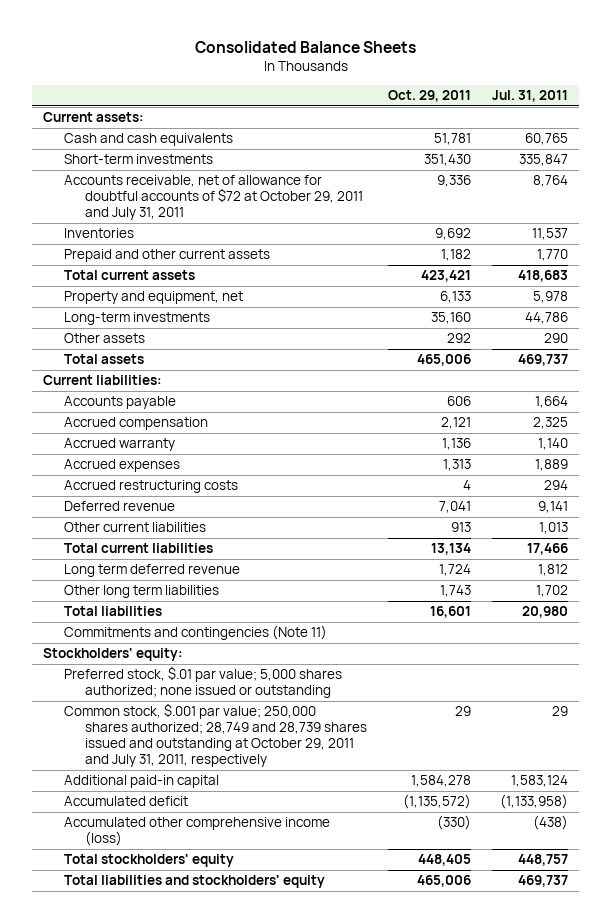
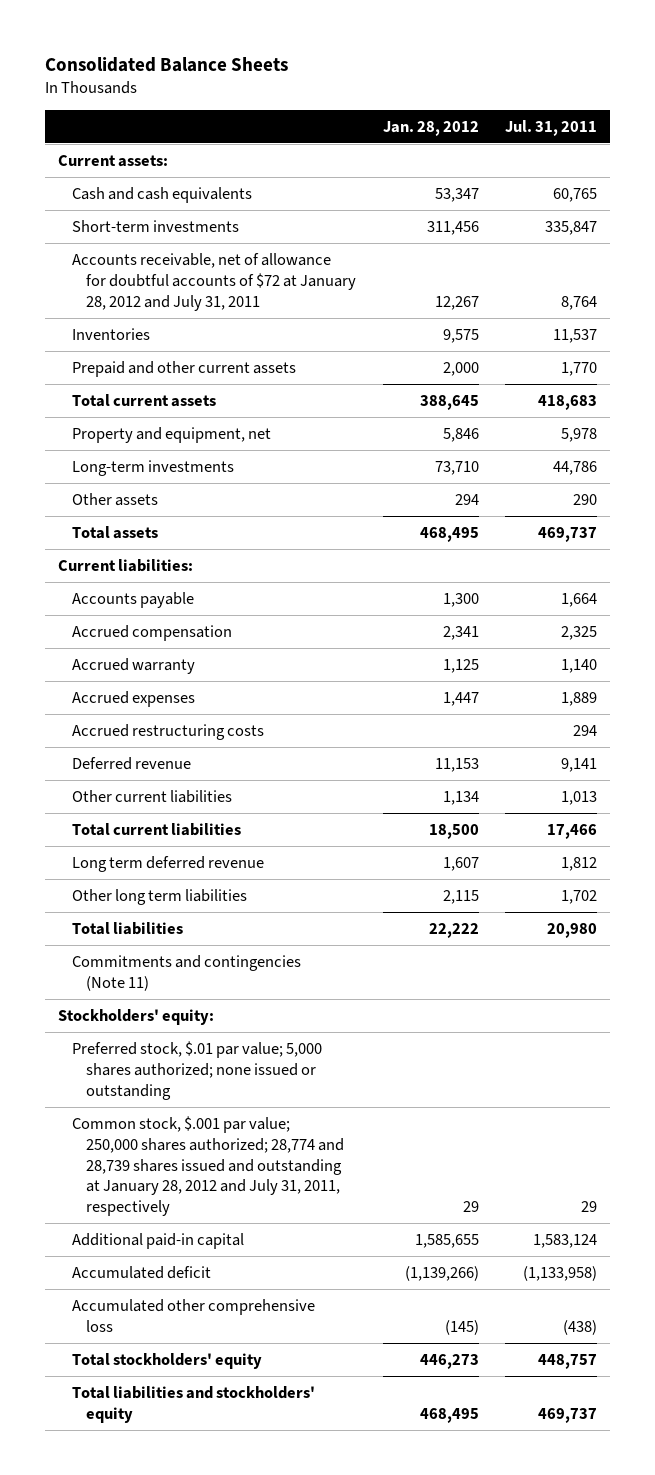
[388,89,472,102] Oct. 29, 2011 -> none
none -> [382,120,479,136] Jan. 28, 2012
[63,175,364,221] Accounts receivable, net of allowance for doubtful accounts of $72 at October 29, 2011 and July 31, 2011 -> [72,252,357,311] Accounts receivable, net of allowance for doubtful accounts of $72 at January 28, 2012 and July 31, 2011
[63,703,368,768] Common stock, $.001 par value; 250,000 shares authorized; 28,749 and 28,739 shares issued and outstanding at October 29, 2011 and July 31, 2011, respectively -> [72,1115,345,1217] Common stock, $.001 par value; 250,000 shares authorized; 28,774 and 28,739 shares issued and outstanding at January 28, 2012 and July 31, 2011, respectively
[63,817,330,847] Accumulated other comprehensive income (loss) -> [72,1298,316,1332] Accumulated other comprehensive loss

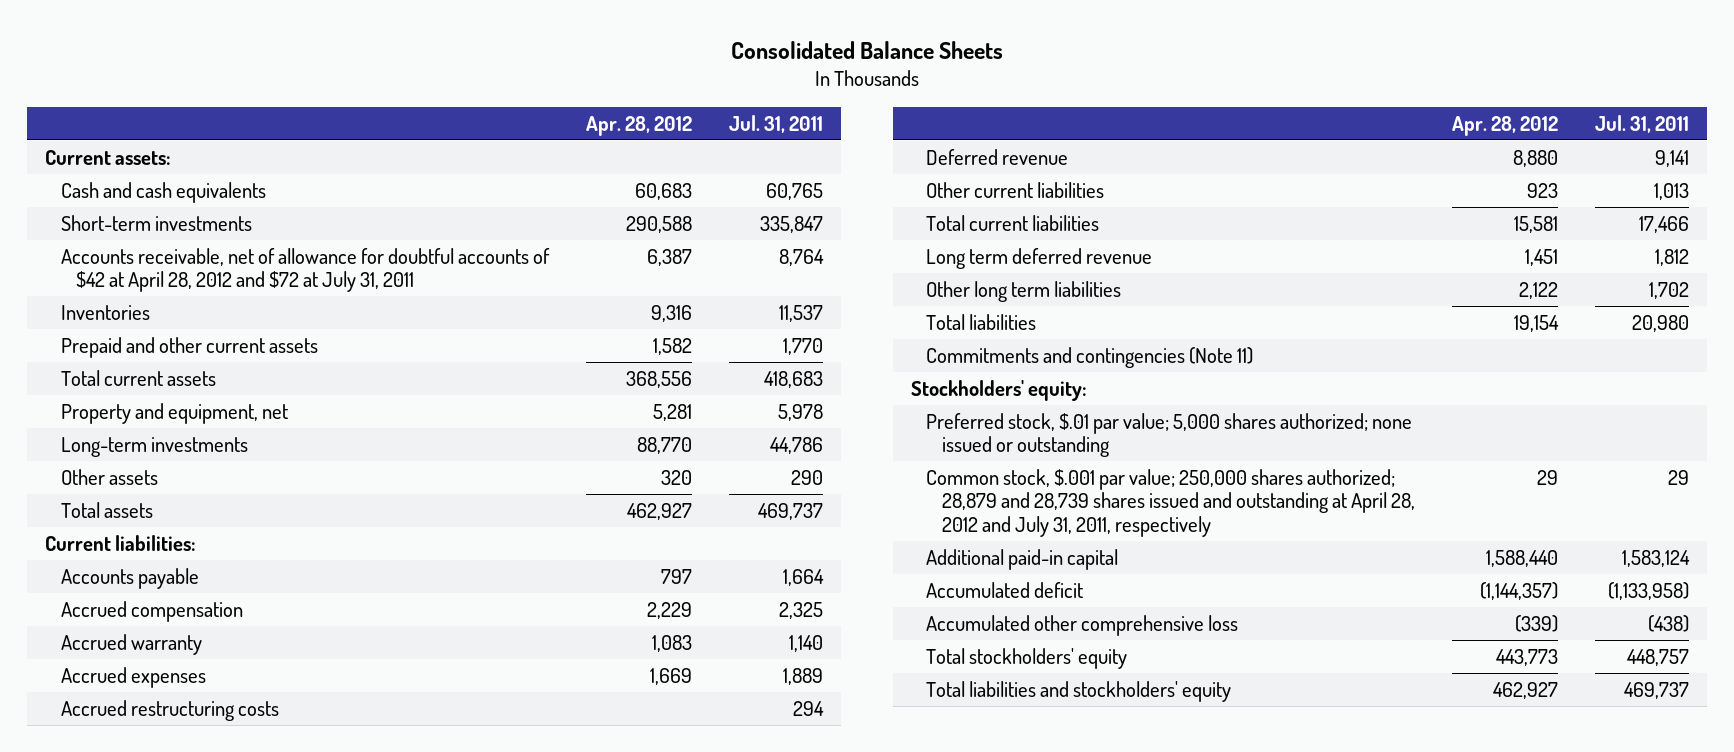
[382,120,479,136] Jan. 28, 2012 -> none
none -> [585,115,692,136] Apr. 28, 2012
[72,252,357,311] Accounts receivable, net of allowance for doubtful accounts of $72 at January 28, 2012 and July 31, 2011 -> [60,247,550,293] Accounts receivable, net of allowance for doubtful accounts of $42 at April 28, 2012 and $72 at July 31, 2011
[72,1115,345,1217] Common stock, $.001 par value; 250,000 shares authorized; 28,774 and 28,739 shares issued and outstanding at January 28, 2012 and July 31, 2011, respectively -> [926,468,1415,538] Common stock, $.001 par value; 250,000 shares authorized; 28,879 and 28,739 shares issued and outstanding at April 28, 2012 and July 31, 2011, respectively

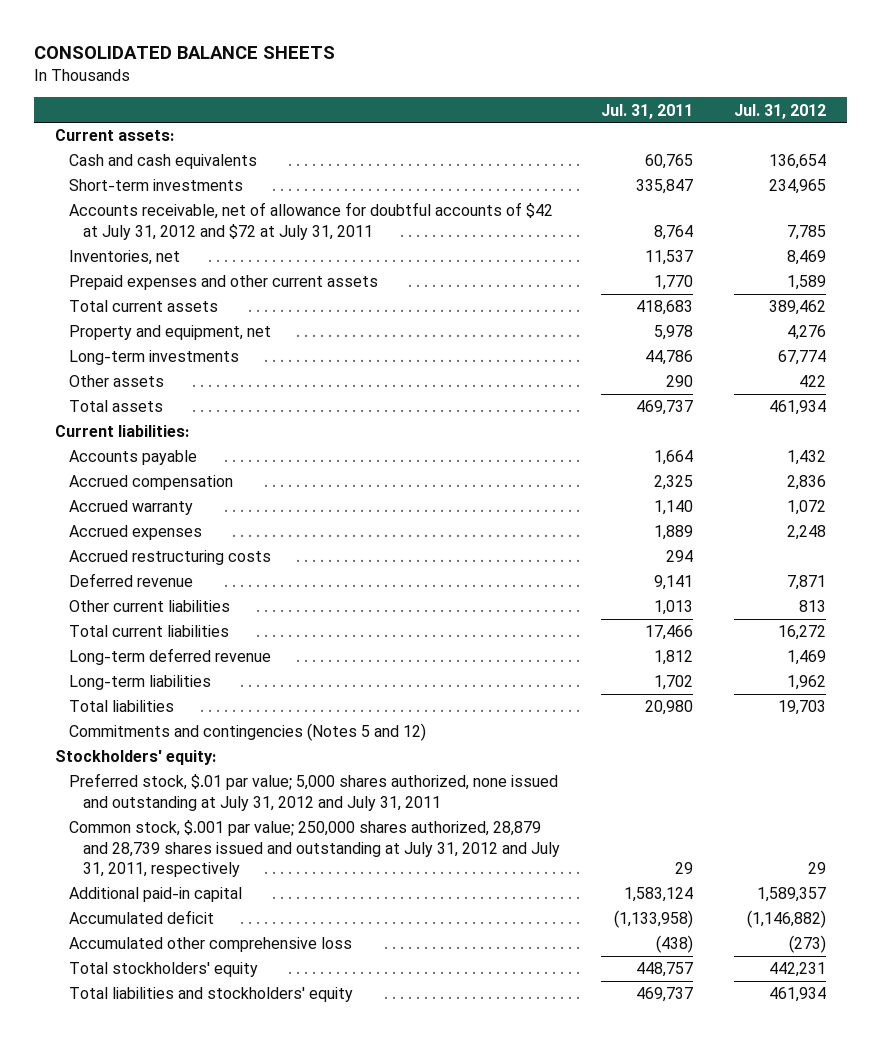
[731,40,1004,59] Consolidated Balance Sheets -> [34,46,336,60] CONSOLIDATED BALANCE SHEETS
[585,115,692,136] Apr. 28, 2012 -> none
none -> [734,103,827,119] Jul. 31, 2012
[60,247,550,293] Accounts receivable, net of allowance for doubtful accounts of $42 at April 28, 2012 and $72 at July 31, 2011 -> [68,202,553,240] Accounts receivable, net of allowance for doubtful accounts of $42 at July 31, 2012 and $72 at July 31, 2011
[60,304,150,320] Inventories -> [68,250,180,266] Inventories, net
[60,336,318,358] Prepaid and other current assets -> [68,275,378,291] Prepaid expenses and other current assets
[926,247,1153,269] Long term deferred revenue -> [68,648,271,666] Long-term deferred revenue
[926,280,1122,302] Other long term liabilities -> [68,675,211,691] Long-term liabilities
[926,346,1254,368] Commitments and contingencies (Note 11) -> [68,723,426,742] Commitments and contingencies (Notes 5 and 12)
[926,412,1413,458] Preferred stock, $.01 par value; 5,000 shares authorized; none issued or outstanding -> [68,773,558,811] Preferred stock, $.01 par value; 5,000 shares authorized, none issued and outstanding at July 31, 2012 and July 31, 2011
[926,468,1415,538] Common stock, $.001 par value; 250,000 shares authorized; 28,879 and 28,739 shares issued and outstanding at April 28, 2012 and July 31, 2011, respectively -> [68,820,560,877] Common stock, $.001 par value; 250,000 shares authorized, 28,879 and 28,739 shares issued and outstanding at July 31, 2012 and July 31, 2011, respectively

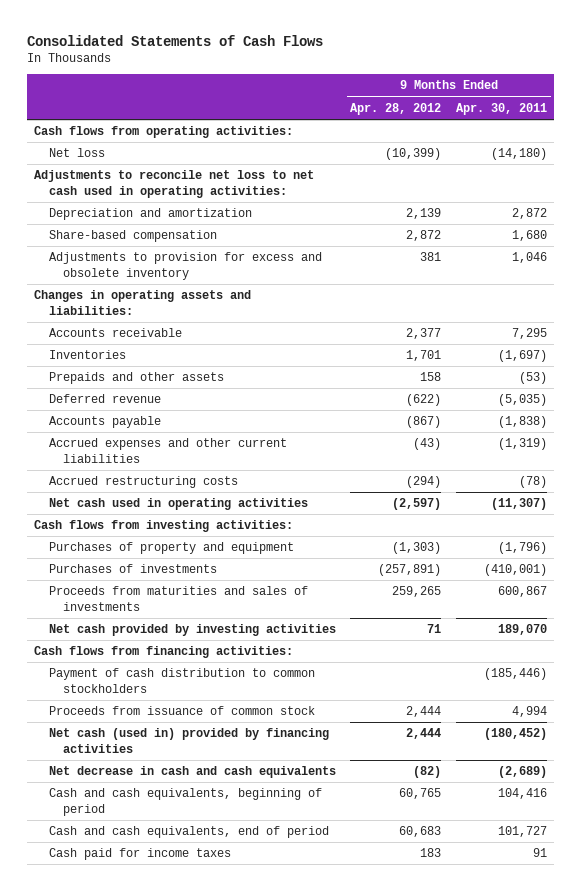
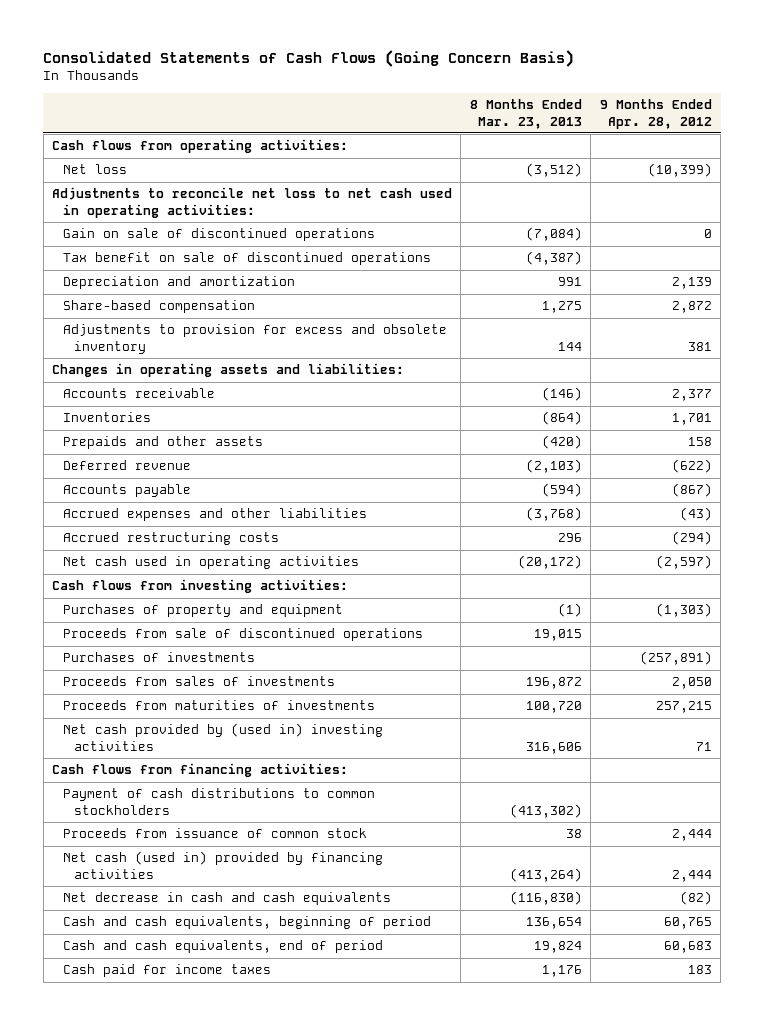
[26,34,323,46] Consolidated Statements of Cash Flows -> [43,49,575,67] Consolidated Statements of Cash Flows (Going Concern Basis)
[455,102,547,115] Apr. 30, 2011 -> none
none -> [469,99,582,129] 8 Months Ended Mar. 23, 2013
none -> [62,228,375,242] Gain on sale of discontinued operations
none -> [62,252,431,266] Tax benefit on sale of discontinued operations
[48,438,287,463] Accrued expenses and other current liabilities -> [62,508,367,522] Accrued expenses and other liabilities
none -> [62,628,423,642] Proceeds from sale of discontinued operations
none -> [62,676,335,687] Proceeds from sales of investments
[48,586,308,611] Proceeds from maturities and sales of investments -> [62,700,375,711] Proceeds from maturities of investments
[392,586,442,598] 259,265 -> [655,701,712,714] 257,215
[48,624,336,637] Net cash provided by investing activities -> [62,723,383,751] Net cash provided by (used in) investing activities
[48,668,315,693] Payment of cash distribution to common stockholders -> [62,788,375,815] Payment of cash distributions to common stockholders

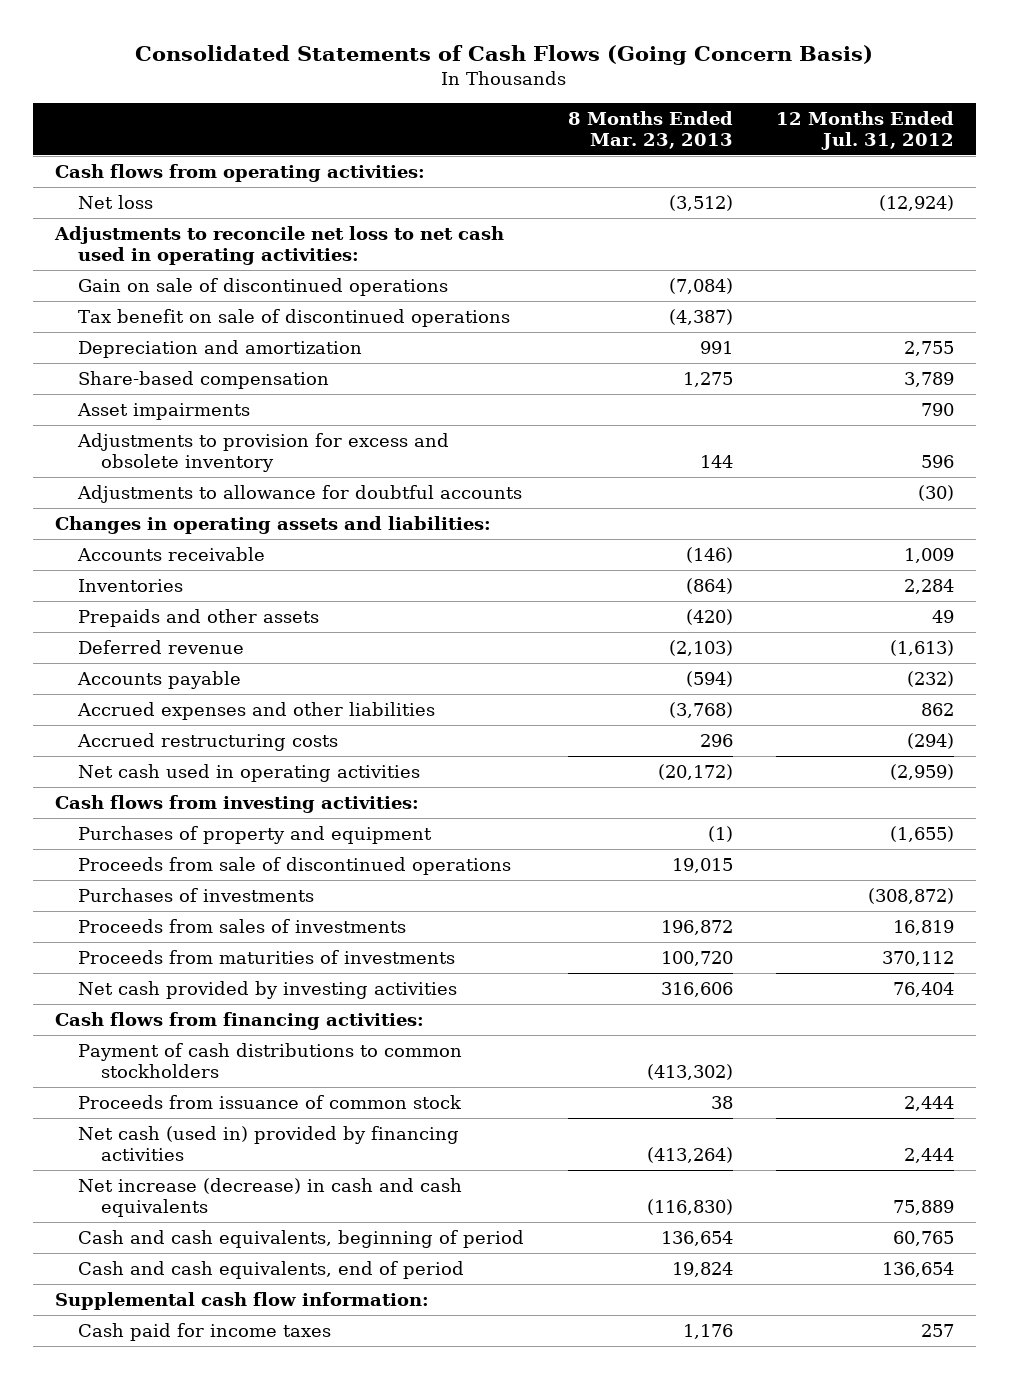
[599,99,712,129] 9 Months Ended Apr. 28, 2012 -> none
none -> [776,110,955,150] 12 Months Ended Jul. 31, 2012
none -> [76,403,250,421] Asset impairments
none -> [76,485,522,504] Adjustments to allowance for doubtful accounts
[62,723,383,751] Net cash provided by (used in) investing activities -> [77,981,457,1000] Net cash provided by investing activities
[62,892,391,906] Net decrease in cash and cash equivalents -> [77,1178,462,1218] Net increase (decrease) in cash and cash equivalents
none -> [54,1292,429,1311] Supplemental cash flow information:

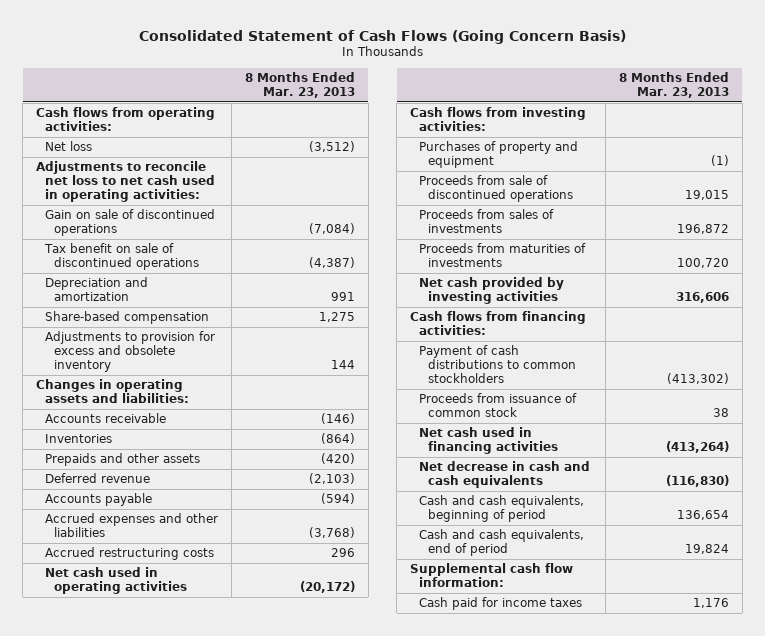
[135,44,874,65] Consolidated Statements of Cash Flows (Going Concern Basis) -> [138,29,626,44] Consolidated Statement of Cash Flows (Going Concern Basis)
[776,110,955,150] 12 Months Ended Jul. 31, 2012 -> none
[76,403,250,421] Asset impairments -> none
[76,485,522,504] Adjustments to allowance for doubtful accounts -> none
[77,888,314,903] Purchases of investments -> none
[77,1126,459,1162] Net cash (used in) provided by financing activities -> [419,427,559,455] Net cash used in financing activities
[77,1178,462,1218] Net increase (decrease) in cash and cash equivalents -> [419,461,591,489] Net decrease in cash and cash equivalents

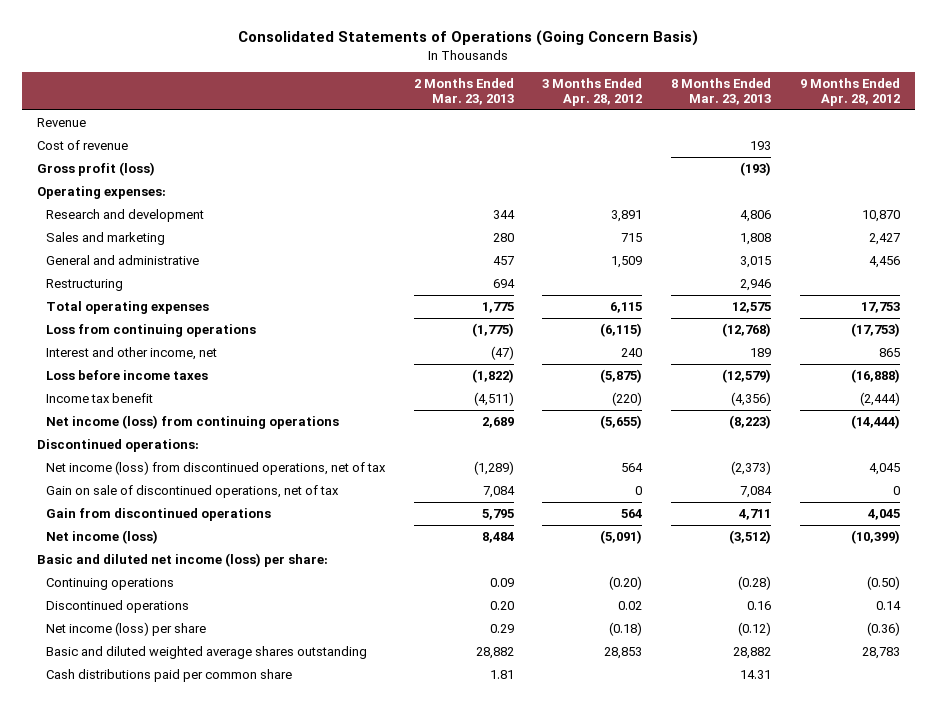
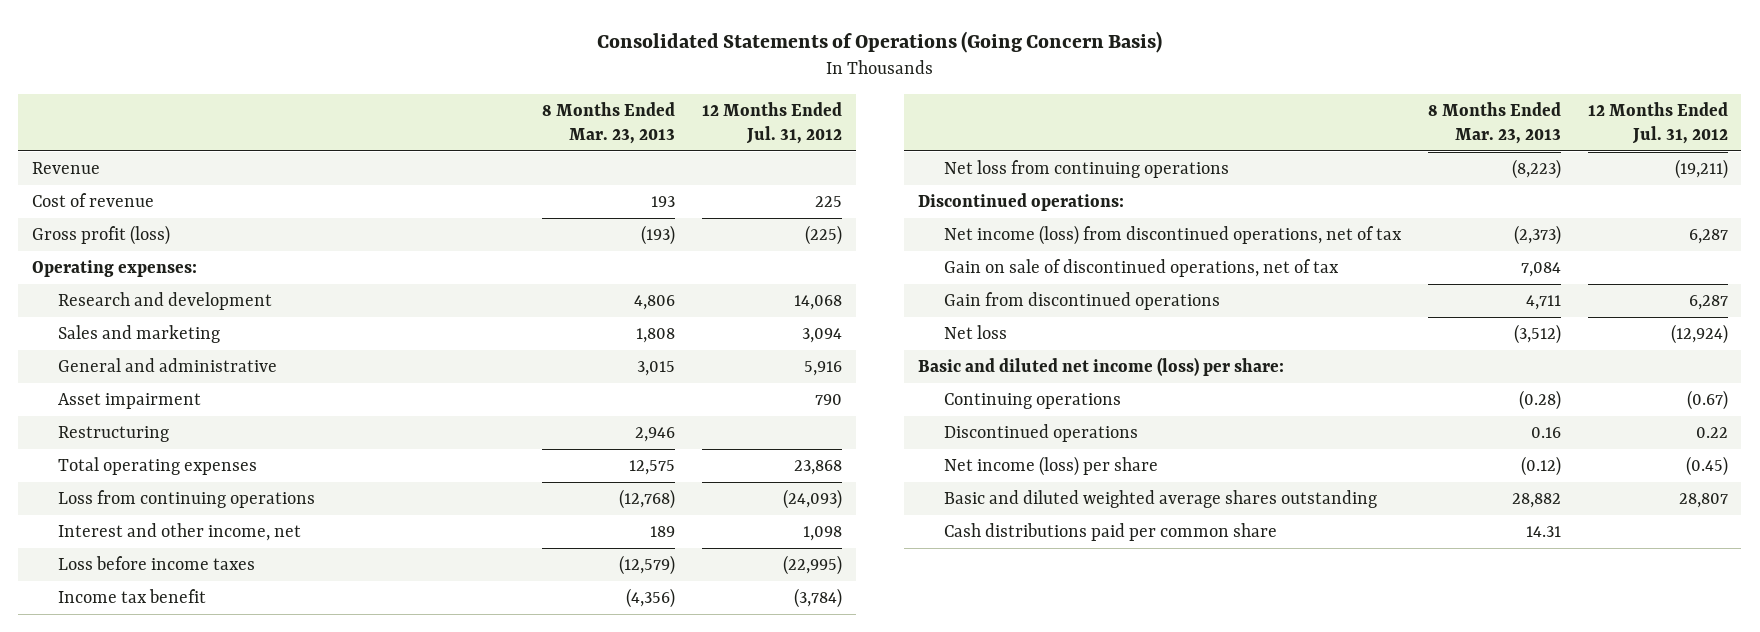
[413,78,514,106] 2 Months Ended Mar. 23, 2013 -> none
[542,78,643,107] 3 Months Ended Apr. 28, 2012 -> none
[800,78,901,107] 9 Months Ended Apr. 28, 2012 -> none
none -> [702,102,843,144] 12 Months Ended Jul. 31, 2012
none -> [57,393,201,410] Asset impairment
[45,414,339,429] Net income (loss) from continuing operations -> [943,160,1229,179] Net loss from continuing operations
[45,529,158,544] Net income (loss) -> [943,325,1007,340] Net loss

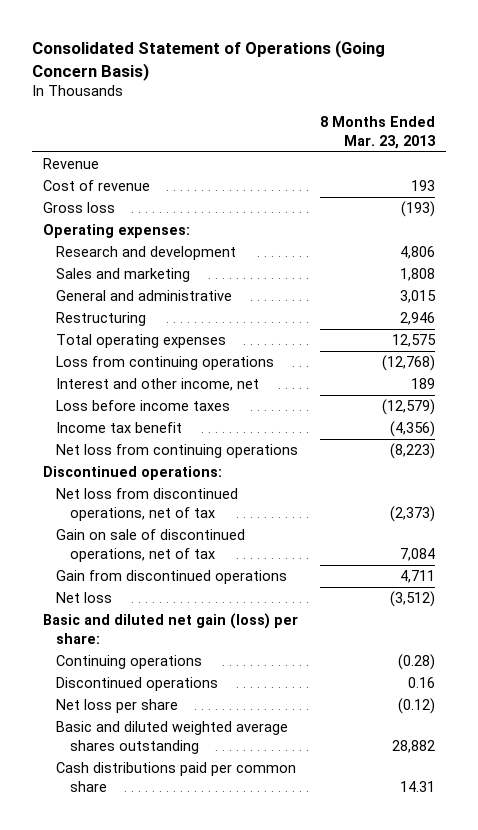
[596,31,1162,54] Consolidated Statements of Operations (Going Concern Basis) -> [31,40,385,81] Consolidated Statement of Operations (Going Concern Basis)
[702,102,843,144] 12 Months Ended Jul. 31, 2012 -> none
[31,225,170,246] Gross profit (loss) -> [42,202,115,214] Gross loss
[57,393,201,410] Asset impairment -> none
[943,225,1402,246] Net income (loss) from discontinued operations, net of tax -> [56,488,239,521] Net loss from discontinued operations, net of tax
[917,357,1284,377] Basic and diluted net income (loss) per share: -> [42,613,298,644] Basic and diluted net gain (loss) per share:
[943,456,1158,477] Net income (loss) per share -> [56,699,179,714] Net loss per share

